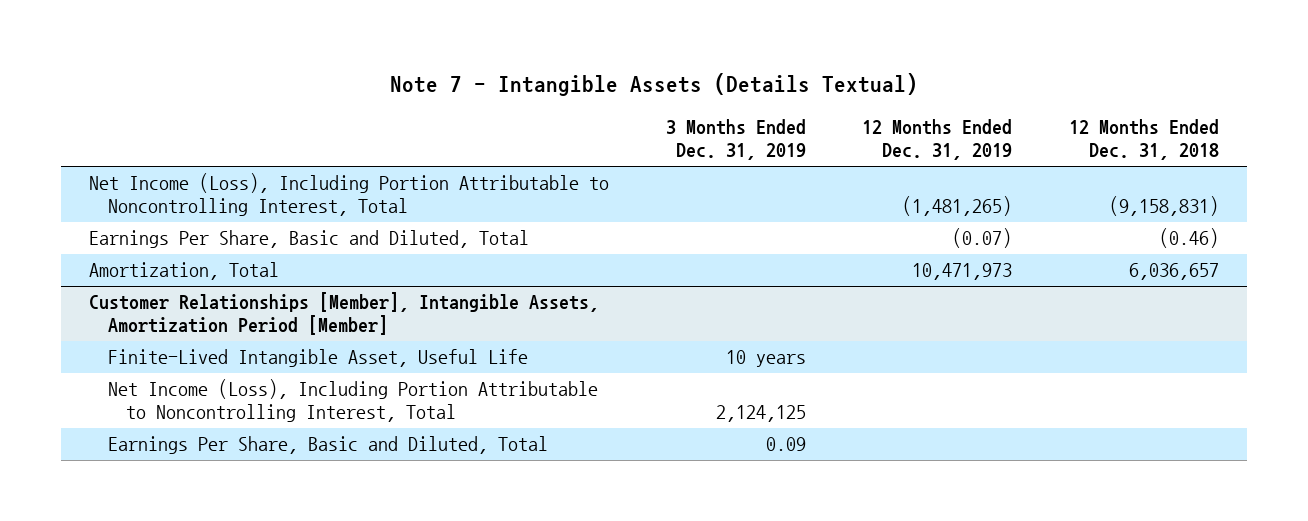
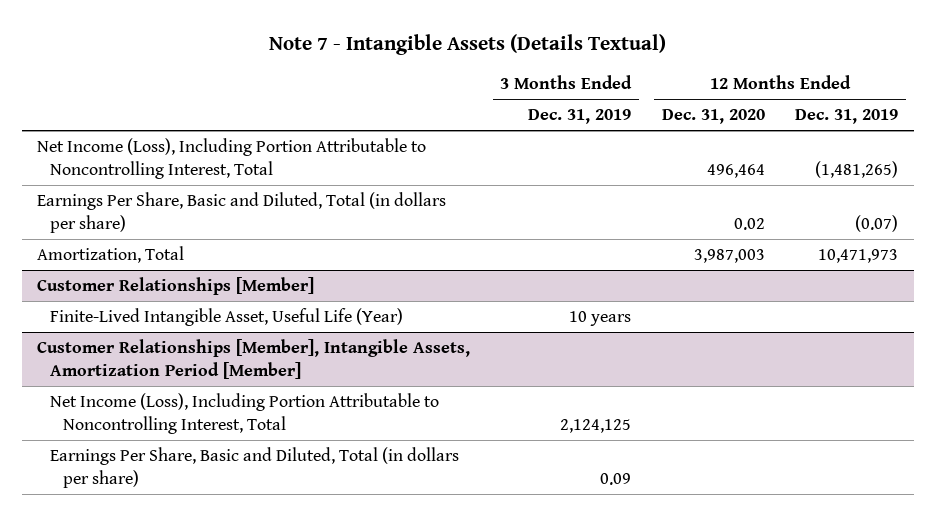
[1068,119,1219,161] 12 Months Ended Dec. 31, 2018 -> none
none -> [661,109,765,125] Dec. 31, 2020
[89,230,530,249] Earnings Per Share, Basic and Diluted, Total -> [36,192,446,233] Earnings Per Share, Basic and Diluted, Total (in dollars per share)
none -> [36,277,314,296] Customer Relationships [Member]
none -> [49,308,403,327] Finite-Lived Intangible Asset, Useful Life (Year)
[107,349,528,368] Finite-Lived Intangible Asset, Useful Life -> none
[107,436,548,455] Earnings Per Share, Basic and Diluted, Total -> [49,447,459,488] Earnings Per Share, Basic and Diluted, Total (in dollars per share)

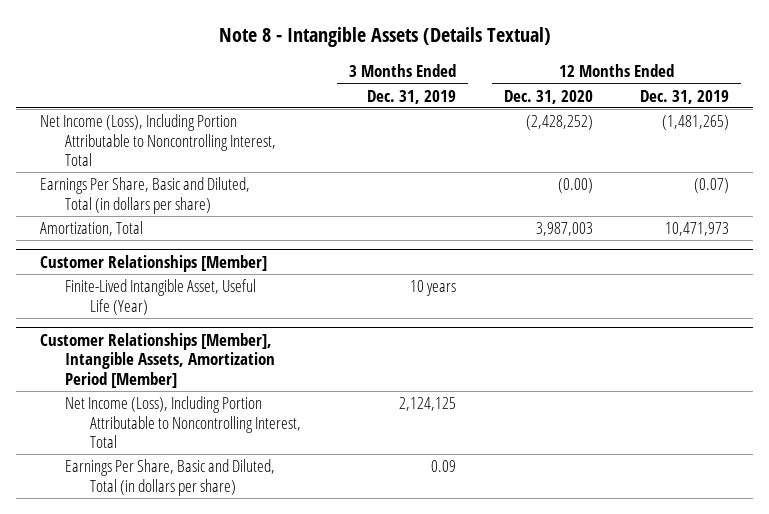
[268,33,666,55] Note 7 - Intangible Assets (Details Textual) -> [218,27,551,48] Note 8 - Intangible Assets (Details Textual)
[706,163,765,178] 496,464 -> [525,115,593,131] (2,428,252)
[733,217,765,230] 0.02 -> [557,178,593,194] (0.00)

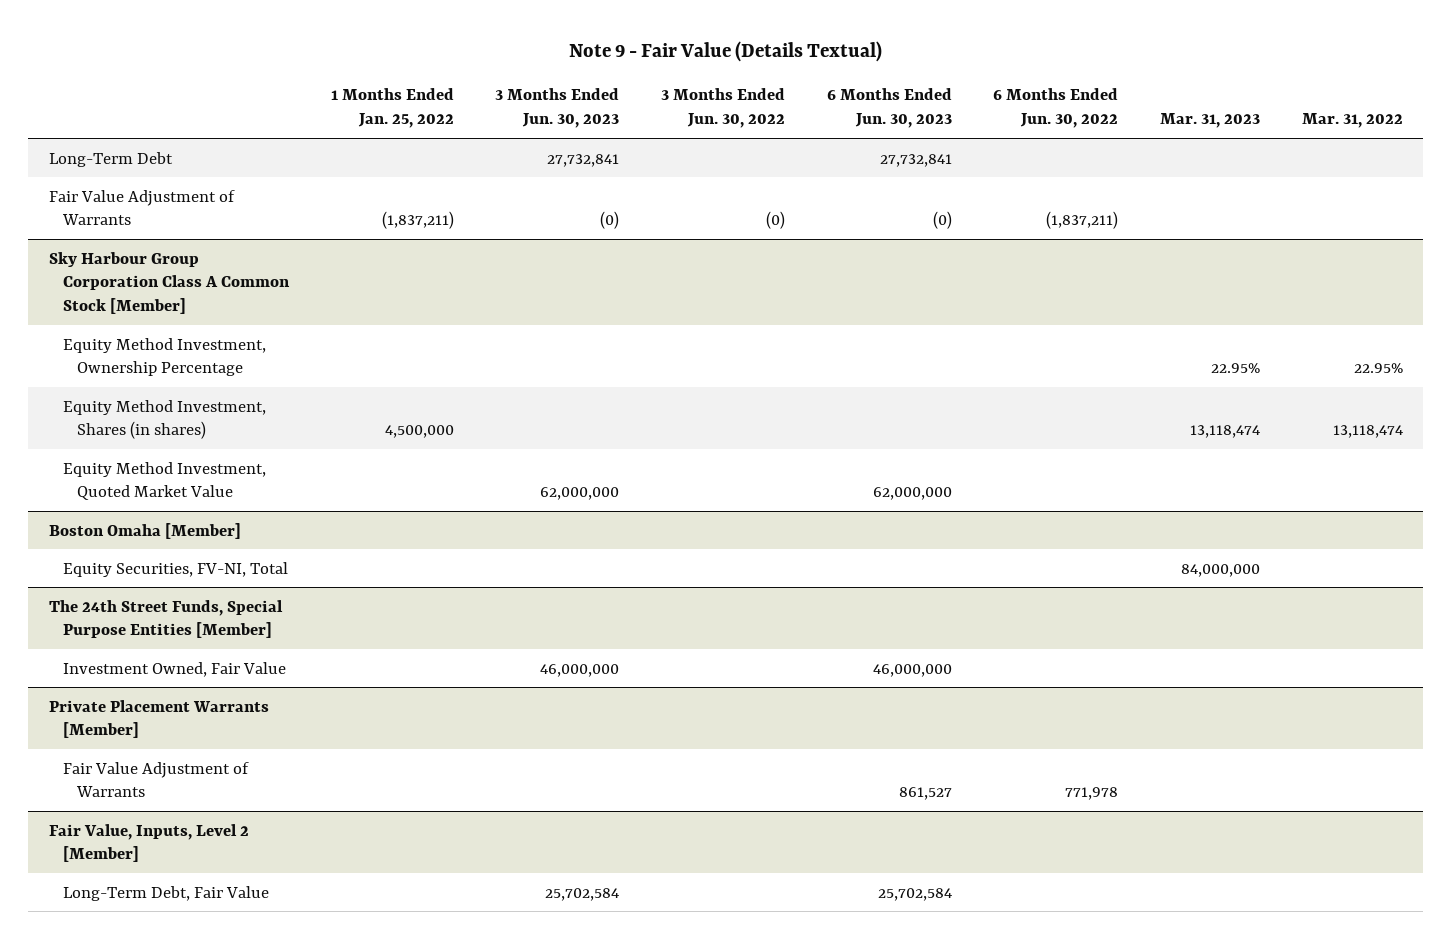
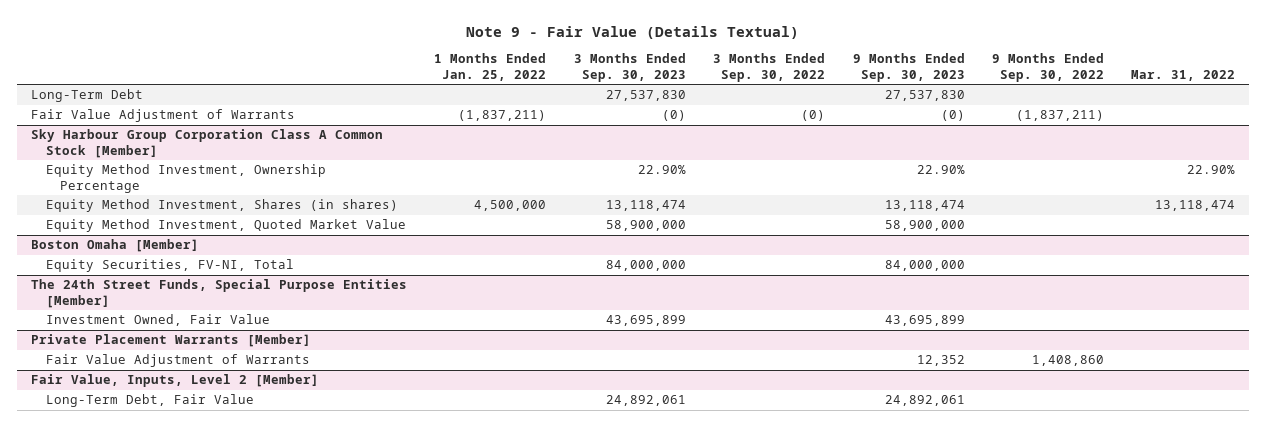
[495,88,620,129] 3 Months Ended Jun. 30, 2023 -> none
[660,88,785,129] 3 Months Ended Jun. 30, 2022 -> none
[826,88,952,129] 6 Months Ended Jun. 30, 2023 -> none
[993,88,1119,129] 6 Months Ended Jun. 30, 2022 -> none
[1159,113,1260,129] Mar. 31, 2023 -> none
none -> [573,53,686,83] 3 Months Ended Sep. 30, 2023
none -> [713,53,826,83] 3 Months Ended Sep. 30, 2022
none -> [852,53,965,83] 9 Months Ended Sep. 30, 2023
none -> [991,53,1104,83] 9 Months Ended Sep. 30, 2022
[1353,363,1403,374] 22.95% -> [1187,165,1236,175] 22.90%

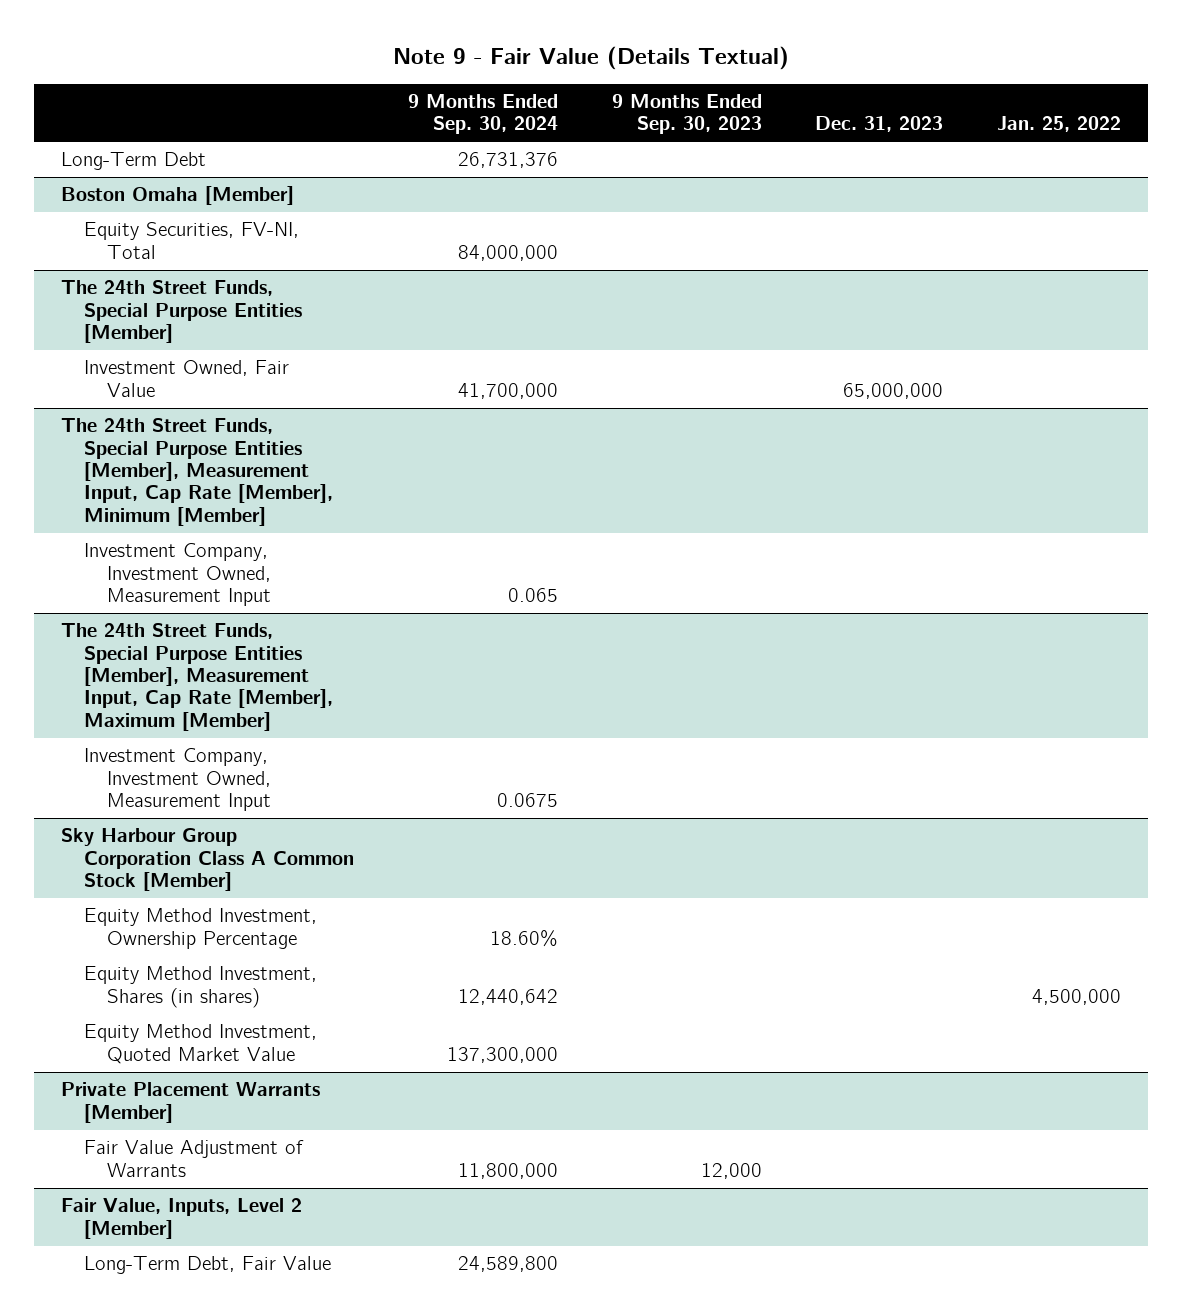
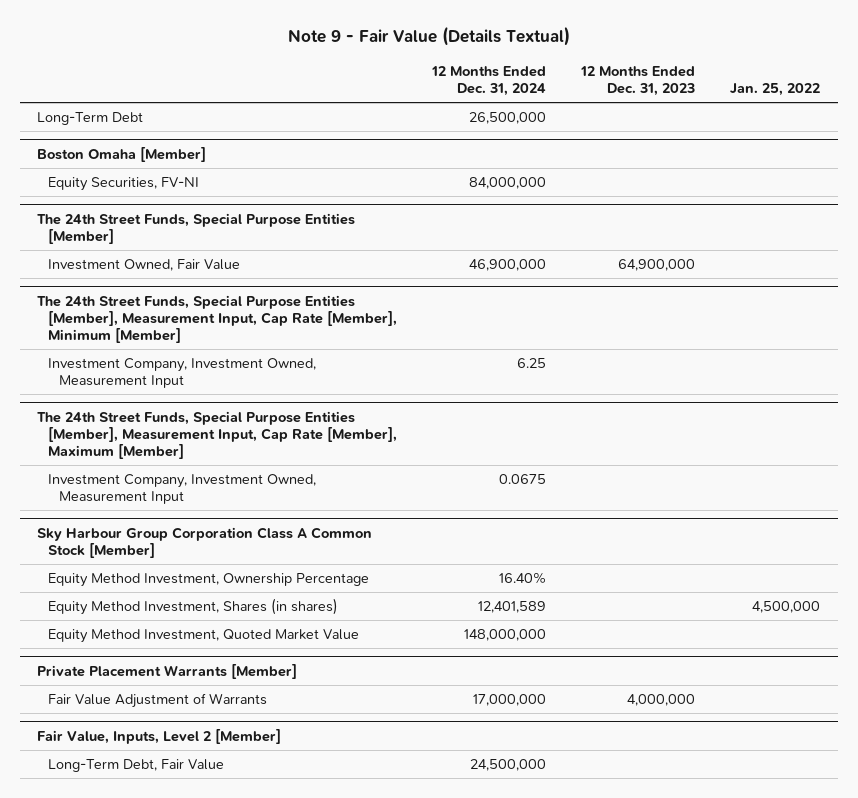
[407,93,558,135] 9 Months Ended Sep. 30, 2024 -> none
[611,93,762,135] 9 Months Ended Sep. 30, 2023 -> none
[815,116,944,133] Dec. 31, 2023 -> none
none -> [431,66,547,97] 12 Months Ended Dec. 31, 2024
none -> [580,66,696,97] 12 Months Ended Dec. 31, 2023
[83,222,299,259] Equity Securities, FV-NI, Total -> [48,177,200,192] Equity Securities, FV-NI

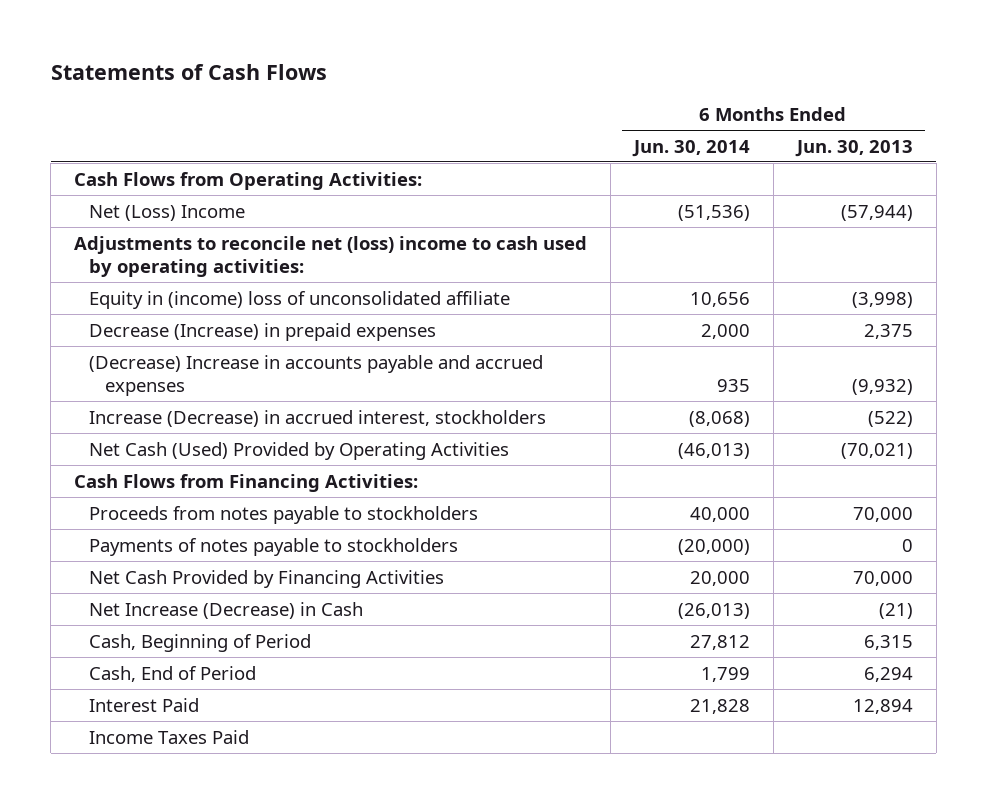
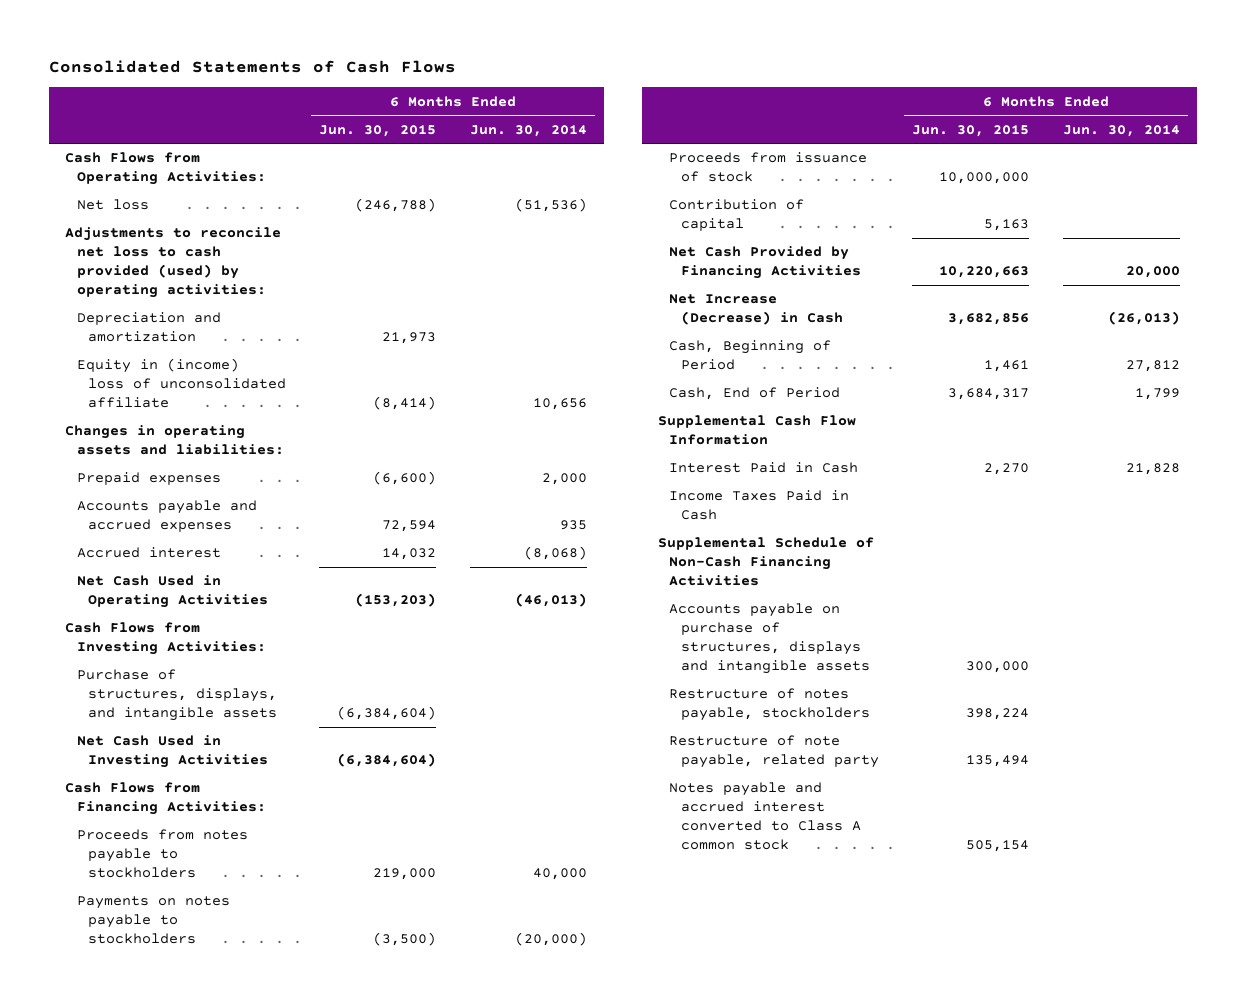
[50,63,327,80] Statements of Cash Flows -> [48,60,456,74] Consolidated Statements of Cash Flows
[794,139,913,157] Jun. 30, 2013 -> none
none -> [319,124,437,137] Jun. 30, 2015
[89,204,246,221] Net (Loss) Income -> [76,199,149,211] Net loss
[74,235,588,277] Adjustments to reconcile net (loss) income to cash used by operating activities: -> [65,227,282,299] Adjustments to reconcile net loss to cash provided (used) by operating activities:
none -> [76,312,221,343] Depreciation and amortization
none -> [65,425,284,456] Changes in operating assets and liabilities:
[89,322,437,341] Decrease (Increase) in prepaid expenses -> [76,472,221,486] Prepaid expenses
[89,354,544,396] (Decrease) Increase in accounts payable and accrued expenses -> [76,500,257,533] Accounts payable and accrued expenses
[89,409,547,427] Increase (Decrease) in accrued interest, stockholders -> [76,547,221,559] Accrued interest
[89,441,510,460] Net Cash (Used) Provided by Operating Activities -> [76,575,268,609] Net Cash Used in Operating Activities
none -> [65,622,266,656] Cash Flows from Investing Activities:
none -> [76,669,277,722] Purchase of structures, displays, and intangible assets
none -> [76,735,268,769] Net Cash Used in Investing Activities
[89,537,459,556] Payments of notes payable to stockholders -> [76,896,230,945] Payments on notes payable to stockholders
none -> [669,152,868,183] Proceeds from issuance of stock
none -> [669,199,805,232] Contribution of capital
none -> [658,415,857,446] Supplemental Cash Flow Information
[89,697,200,712] Interest Paid -> [669,462,859,474] Interest Paid in Cash
[89,729,250,744] Income Taxes Paid -> [669,490,850,521] Income Taxes Paid in Cash
none -> [658,537,875,587] Supplemental Schedule of Non-Cash Financing Activities
none -> [669,603,870,675] Accounts payable on purchase of structures, displays and intangible assets
none -> [669,688,870,722] Restructure of notes payable, stockholders
none -> [669,735,879,769] Restructure of note payable, related party
none -> [669,782,861,851] Notes payable and accrued interest converted to Class A common stock

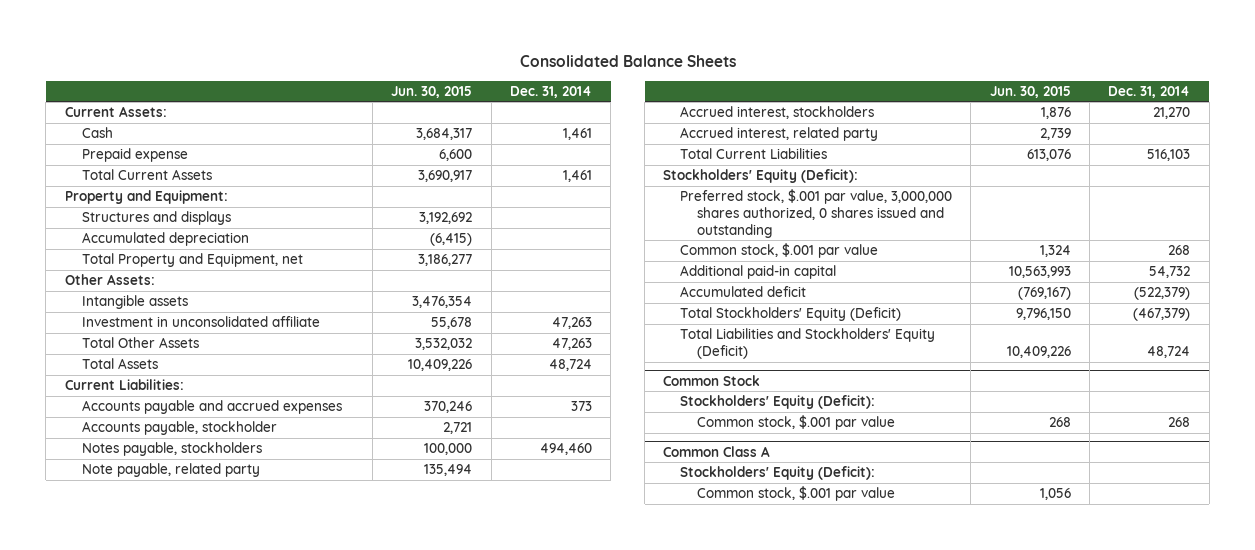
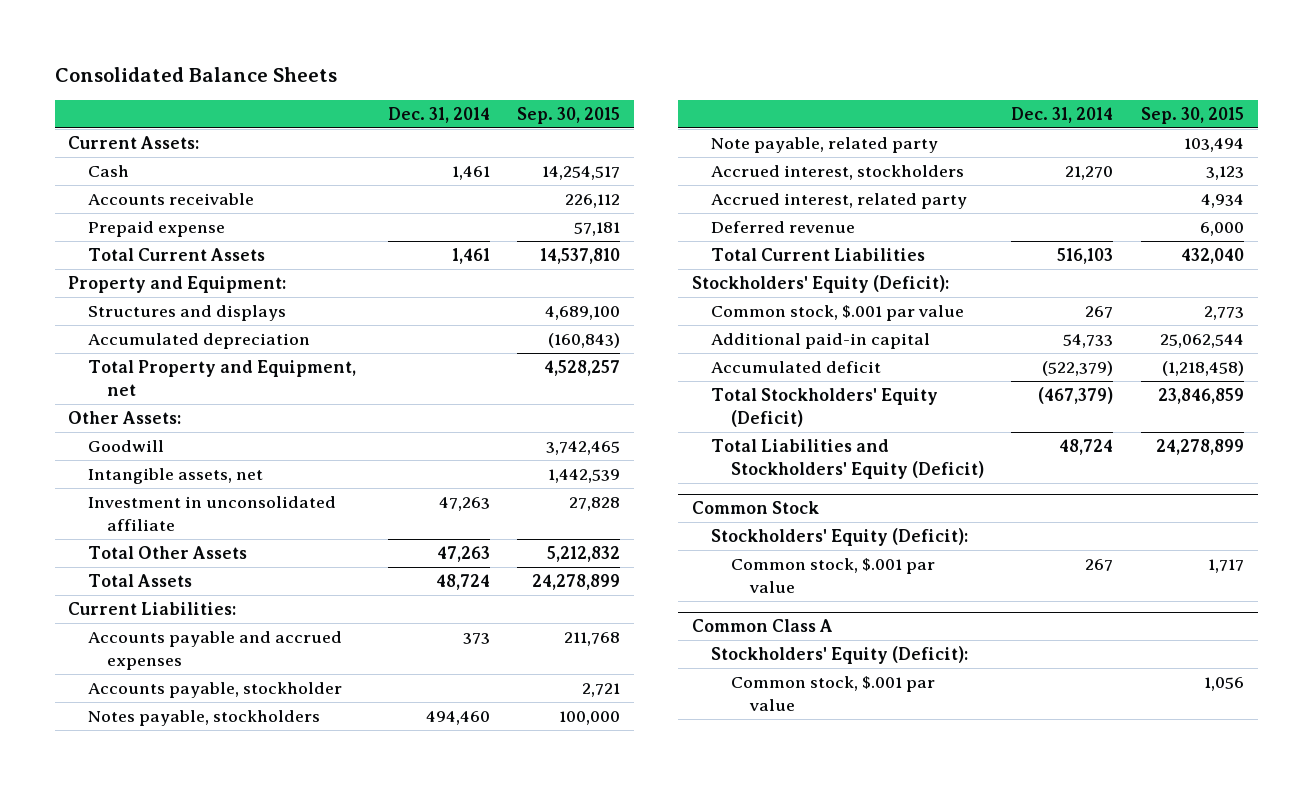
[391,85,473,98] Jun. 30, 2015 -> none
none -> [517,106,621,124] Sep. 30, 2015
none -> [87,193,254,206] Accounts receivable
none -> [87,440,164,453] Goodwill
[81,295,188,310] Intangible assets -> [87,468,263,485] Intangible assets, net
none -> [711,221,856,234] Deferred revenue
[680,189,953,238] Preferred stock, $.001 par value, 3,000,000 shares authorized, 0 shares issued and outstanding -> none
[1168,245,1191,256] 268 -> [1085,306,1114,319] 267
[1149,266,1191,279] 54,732 -> [1063,334,1114,349] 54,733
[1168,417,1191,428] 268 -> [1085,559,1114,572] 267

